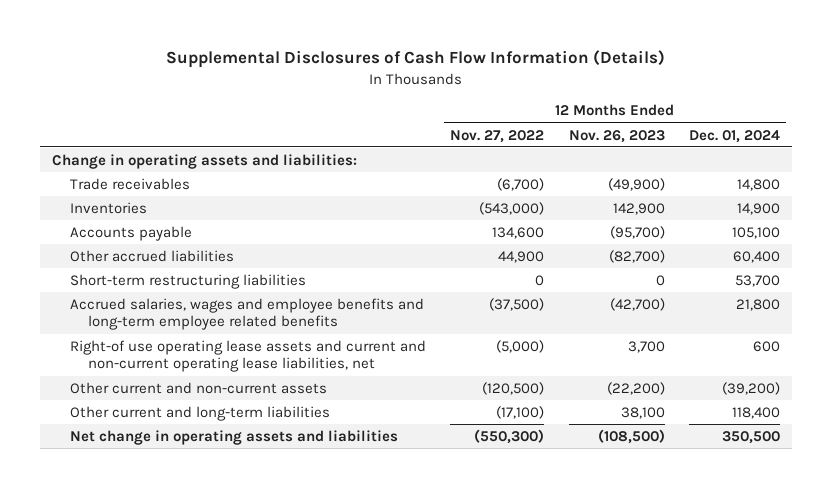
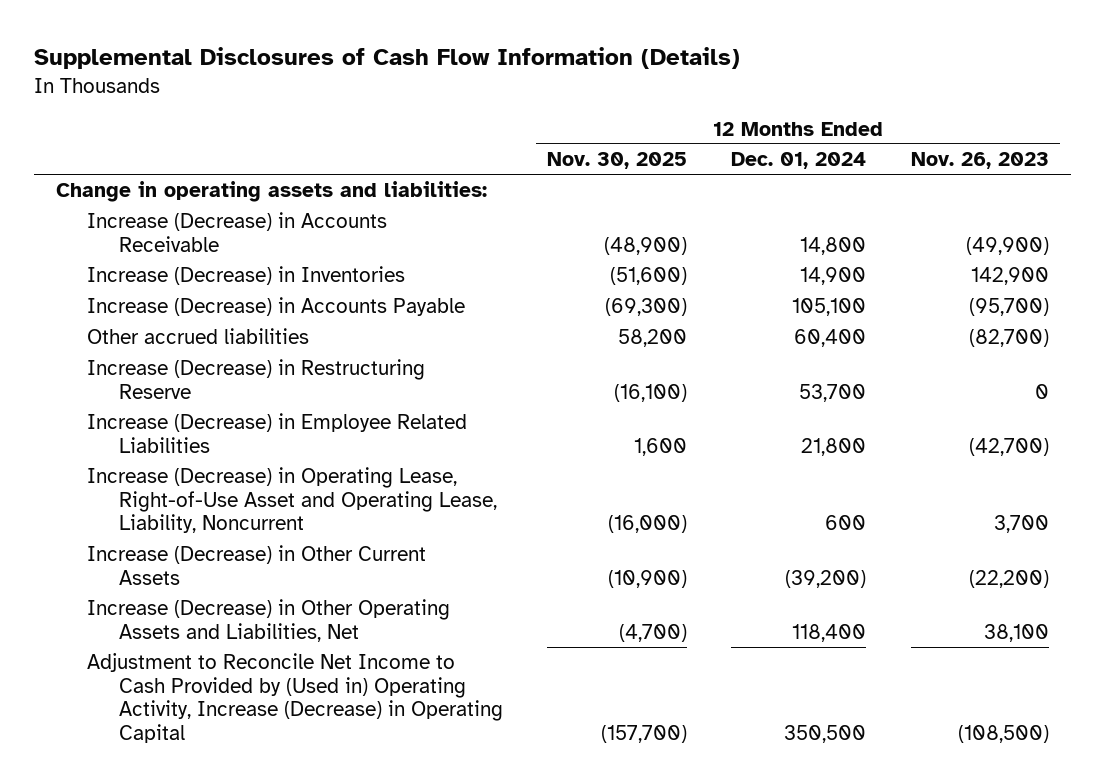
[450,129,545,143] Nov. 27, 2022 -> none
none -> [547,152,688,170] Nov. 30, 2025
[69,177,190,190] Trade receivables -> [87,212,388,252] Increase (Decrease) in Accounts Receivable
[69,201,147,214] Inventories -> [87,266,406,286] Increase (Decrease) in Inventories
[69,225,192,241] Accounts payable -> [87,297,466,317] Increase (Decrease) in Accounts Payable
[69,273,306,289] Short-term restructuring liabilities -> [87,359,426,399] Increase (Decrease) in Restructuring Reserve
[69,297,424,331] Accrued salaries, wages and employee benefits and long-term employee related benefits -> [87,413,468,453] Increase (Decrease) in Employee Related Liabilities
[69,339,426,373] Right-of use operating lease assets and current and non-current operating lease liabilities, net -> [87,467,498,534] Increase (Decrease) in Operating Lease, Right-of-Use Asset and Operating Lease, Liability, Noncurrent
[69,381,327,394] Other current and non-current assets -> [87,545,427,585] Increase (Decrease) in Other Current Assets
[69,405,330,421] Other current and long-term liabilities -> [87,599,451,642] Increase (Decrease) in Other Operating Assets and Liabilities, Net
[69,429,398,445] Net change in operating assets and liabilities -> [87,653,504,743] Adjustment to Reconcile Net Income to Cash Provided by (Used in) Operating Activity, Increase (Decrease) in Operating Capital

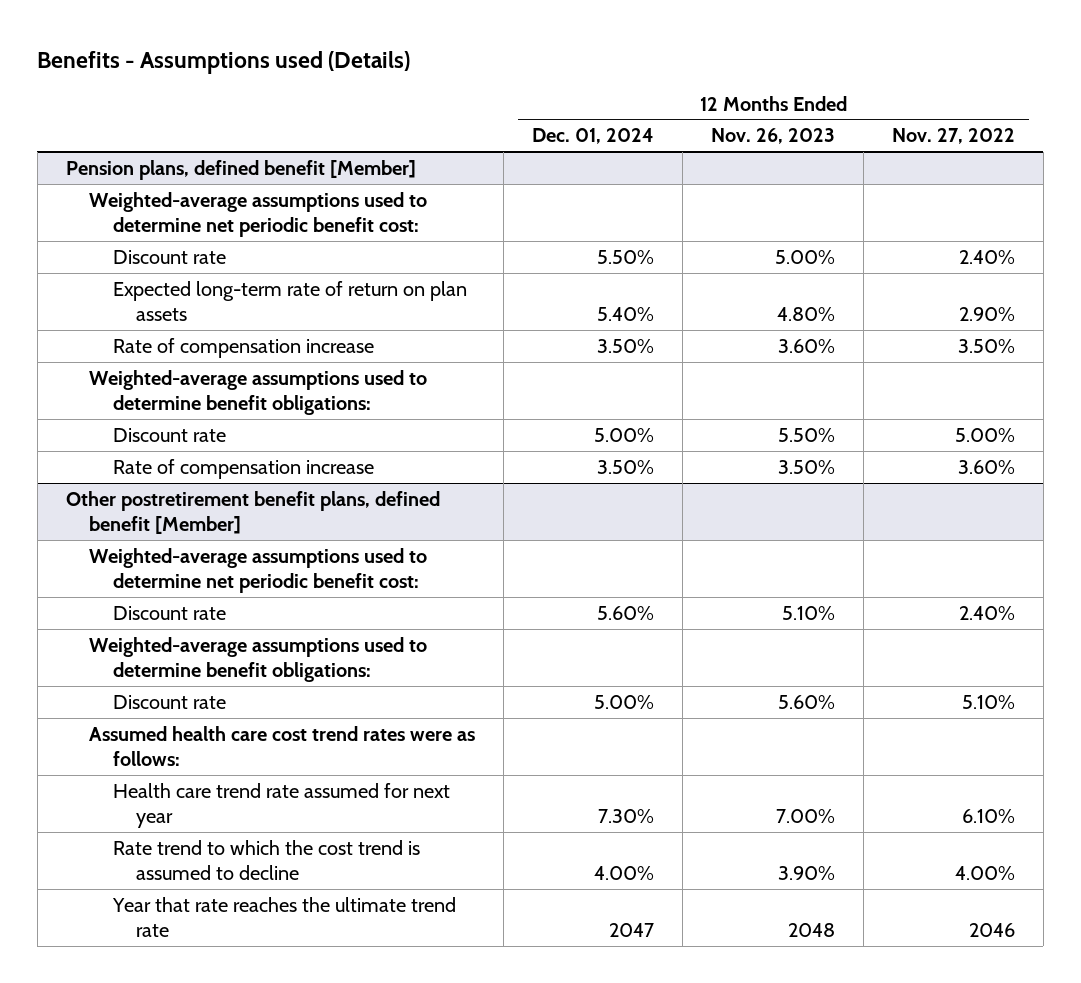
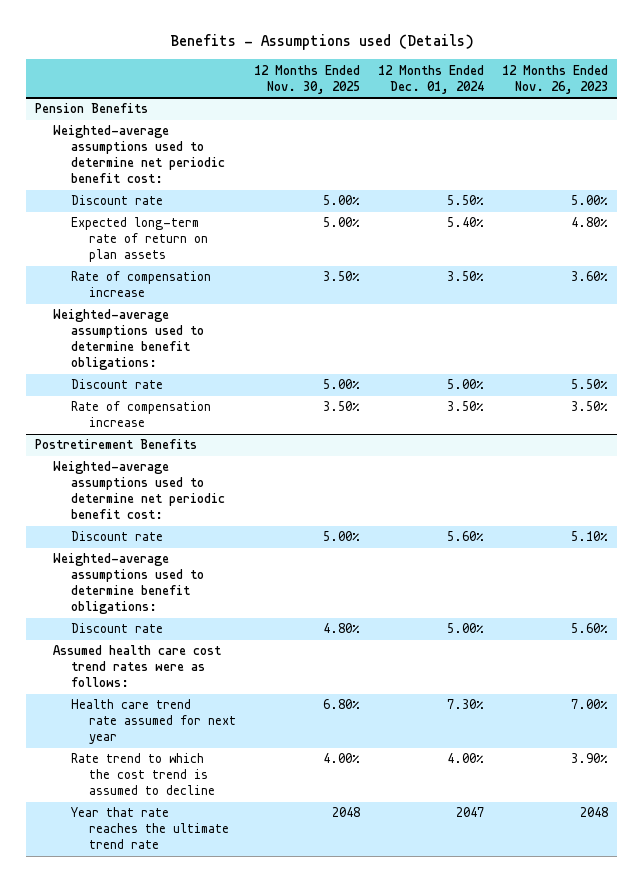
[891,128,1015,145] Nov. 27, 2022 -> none
none -> [253,64,360,94] 12 Months Ended Nov. 30, 2025
[65,159,416,180] Pension plans, defined benefit [Member] -> [35,103,149,114] Pension Benefits
[65,490,440,535] Other postretirement benefit plans, defined benefit [Member] -> [35,439,198,450] Postretirement Benefits

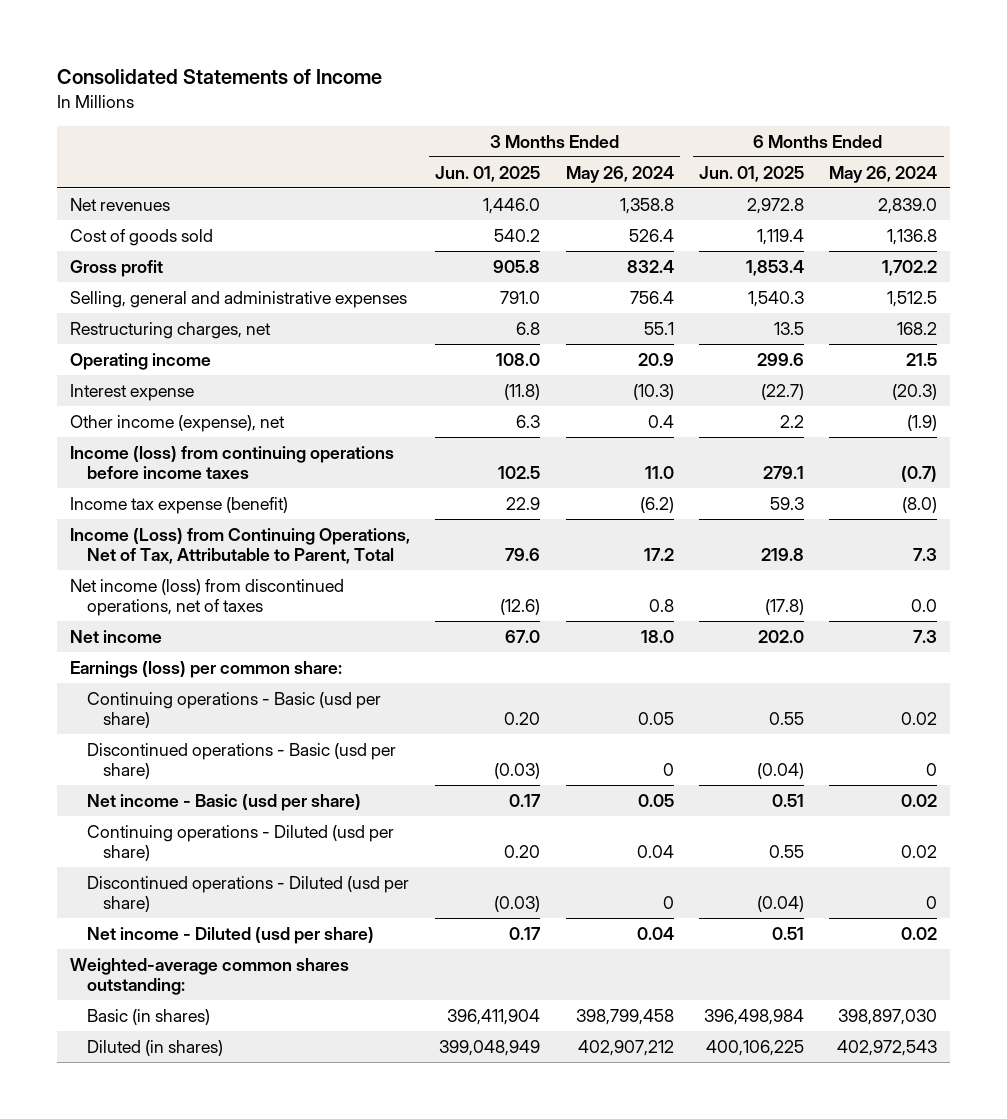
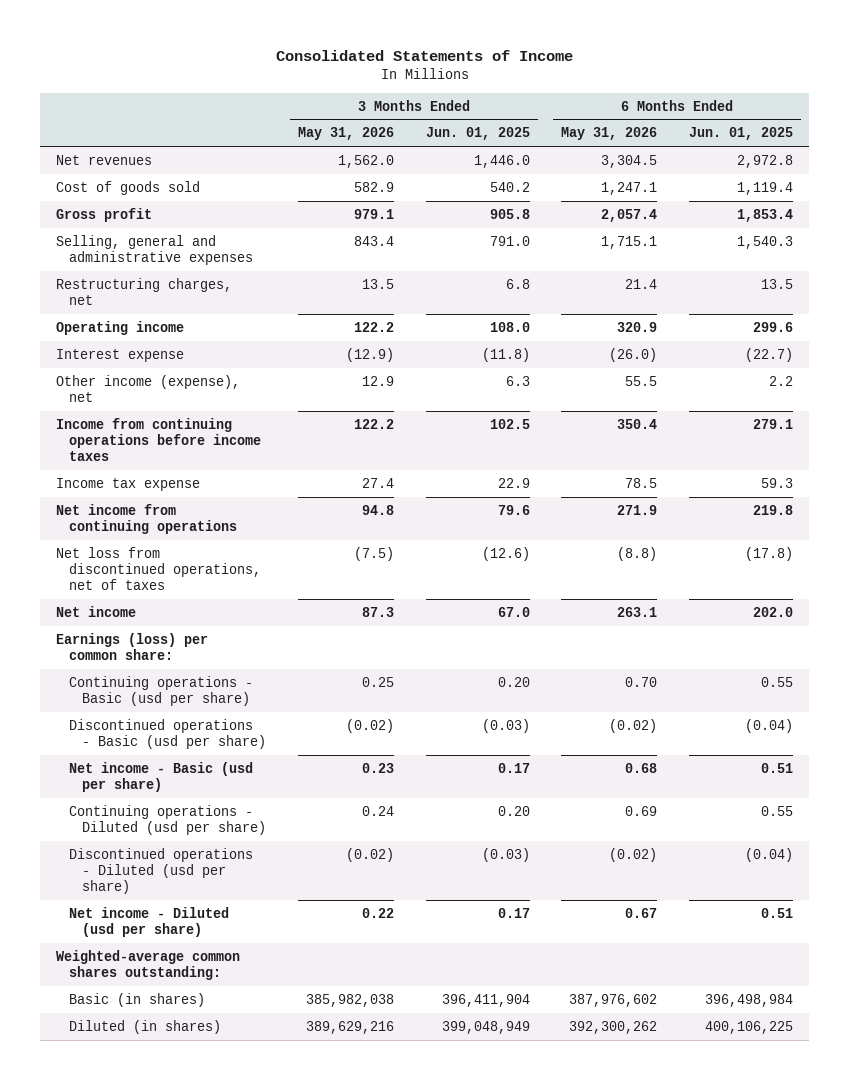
[565,165,674,183] May 26, 2024 -> none
[829,165,938,183] May 26, 2024 -> none
none -> [297,127,394,141] May 31, 2026
none -> [561,127,658,141] May 31, 2026
[70,445,395,480] Income (loss) from continuing operations before income taxes -> [56,417,262,462] Income from continuing operations before income taxes
[70,496,289,514] Income tax expense (benefit) -> [56,477,201,491] Income tax expense
[70,527,411,565] Income (Loss) from Continuing Operations, Net of Tax, Attributable to Parent, Total -> [56,503,238,535] Net income from continuing operations
[70,578,345,617] Net income (loss) from discontinued operations, net of taxes -> [56,546,262,591] Net loss from discontinued operations, net of taxes

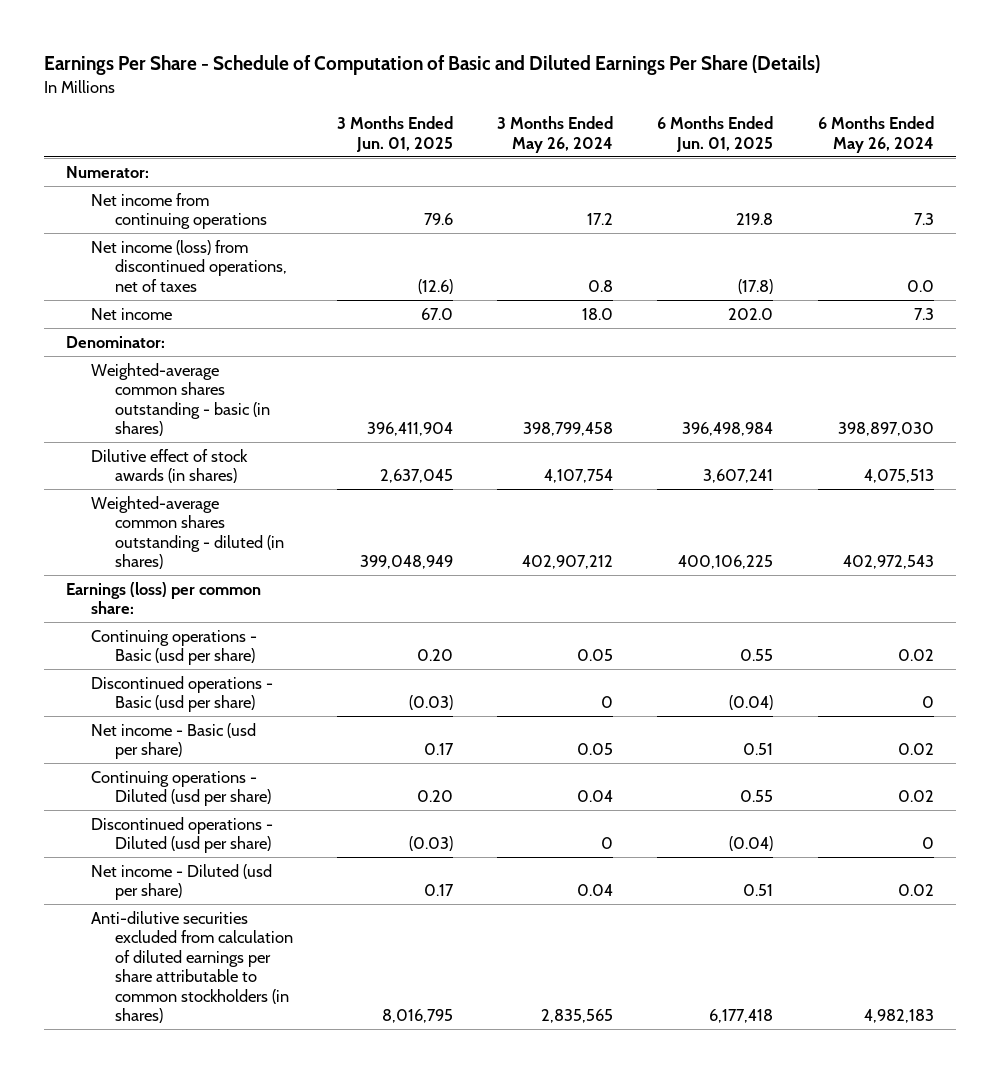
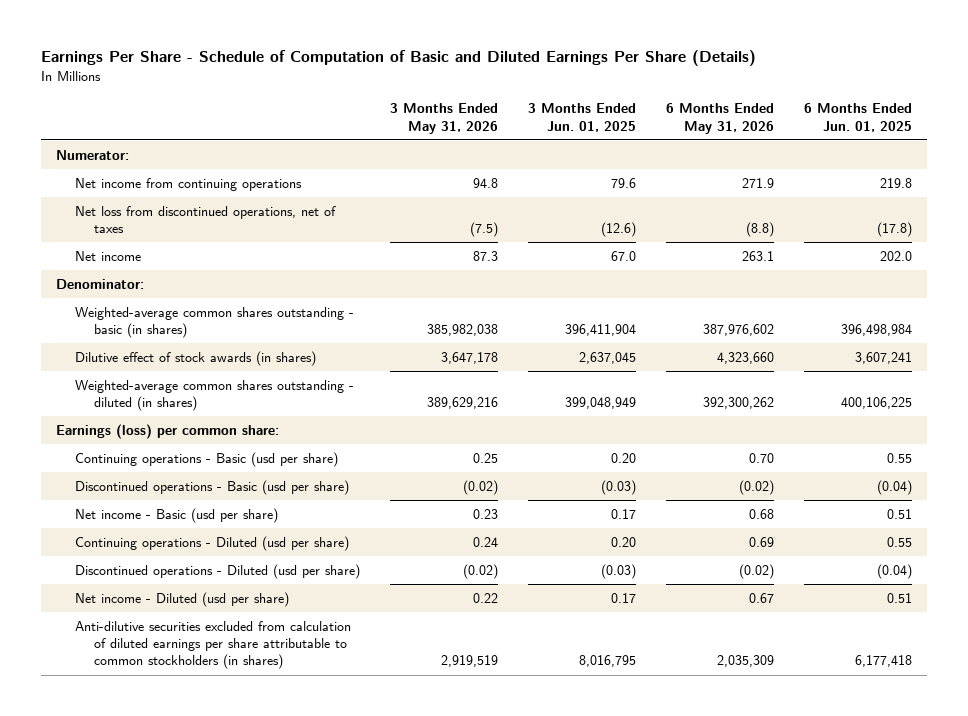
[497,116,614,153] 3 Months Ended May 26, 2024 -> none
[817,116,934,153] 6 Months Ended May 26, 2024 -> none
none -> [389,103,498,134] 3 Months Ended May 31, 2026
none -> [666,103,775,134] 6 Months Ended May 31, 2026
[90,239,288,292] Net income (loss) from discontinued operations, net of taxes -> [74,205,336,234] Net loss from discontinued operations, net of taxes

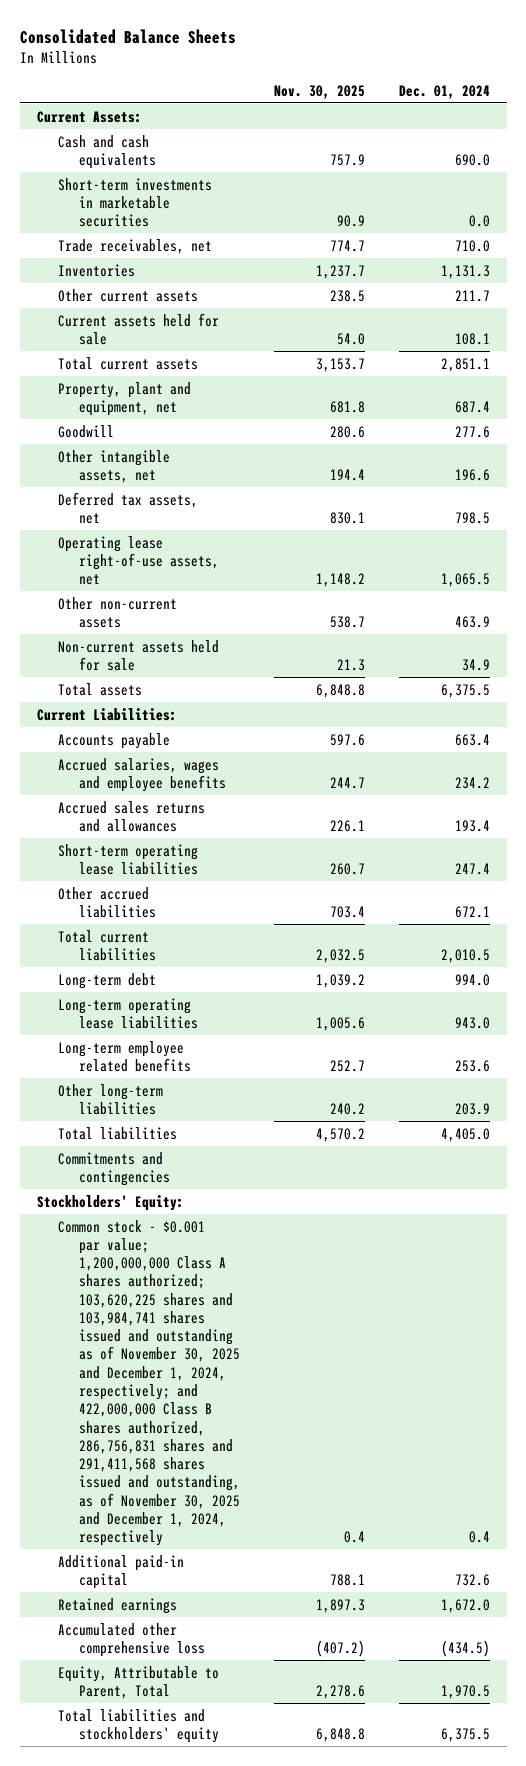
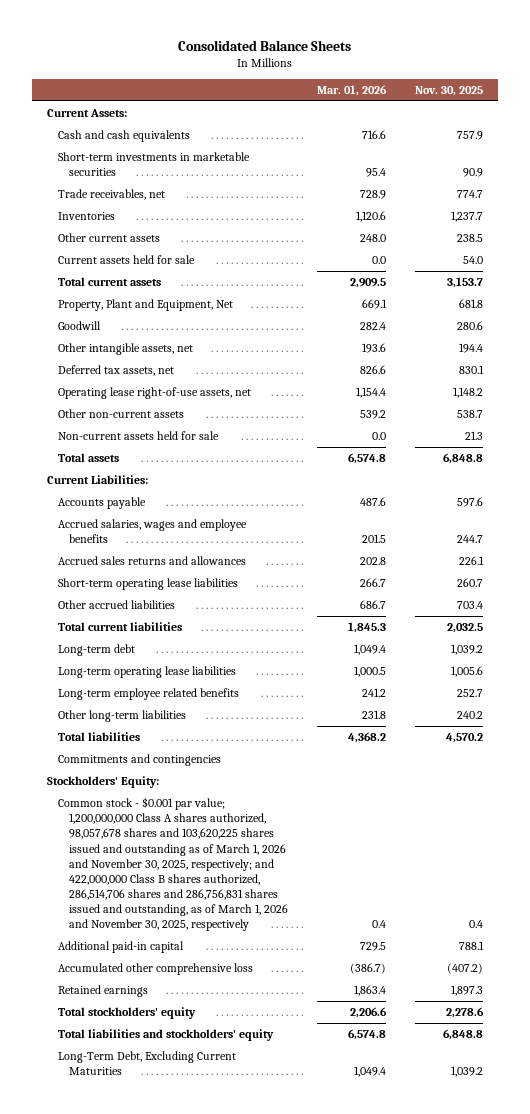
[398,84,490,99] Dec. 01, 2024 -> none
none -> [317,85,388,97] Mar. 01, 2026
[57,381,191,416] Property, plant and equipment, net -> [58,299,234,312] Property, Plant and Equipment, Net
[57,1219,240,1547] Common stock - $0.001 par value; 1,200,000,000 Class A shares authorized; 103,620,225 shares and 103,984,741 shares issued and outstanding as of November 30, 2025 and December 1, 2024, respectively; and 422,000,000 Class B shares authorized, 286,756,831 shares and 291,411,568 shares issued and outstanding, as of November 30, 2025 and December 1, 2024, respectively -> [58,797,289,932] Common stock - $0.001 par value; 1,200,000,000 Class A shares authorized, 98,057,678 shares and 103,620,225 shares issued and outstanding as of March 1, 2026 and November 30, 2025, respectively; and 422,000,000 Class B shares authorized, 286,514,706 shares and 286,756,831 shares issued and outstanding, as of March 1, 2026 and November 30, 2025, respectively
[57,1597,177,1614] Retained earnings -> [58,985,149,998] Retained earnings
[57,1665,219,1699] Equity, Attributable to Parent, Total -> [58,1007,197,1020] Total stockholders' equity
none -> [58,1051,237,1076] Long-Term Debt, Excluding Current Maturities

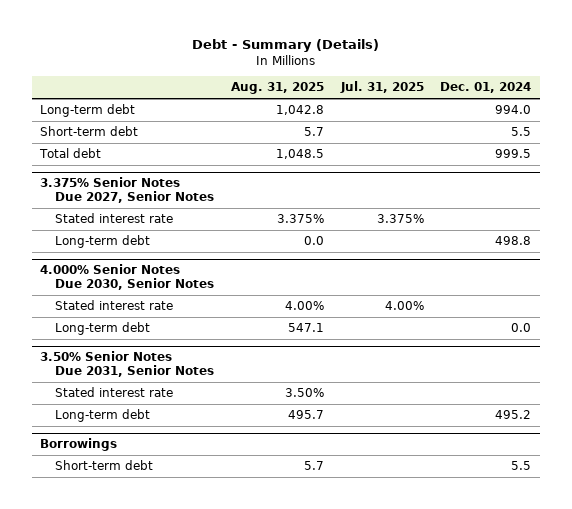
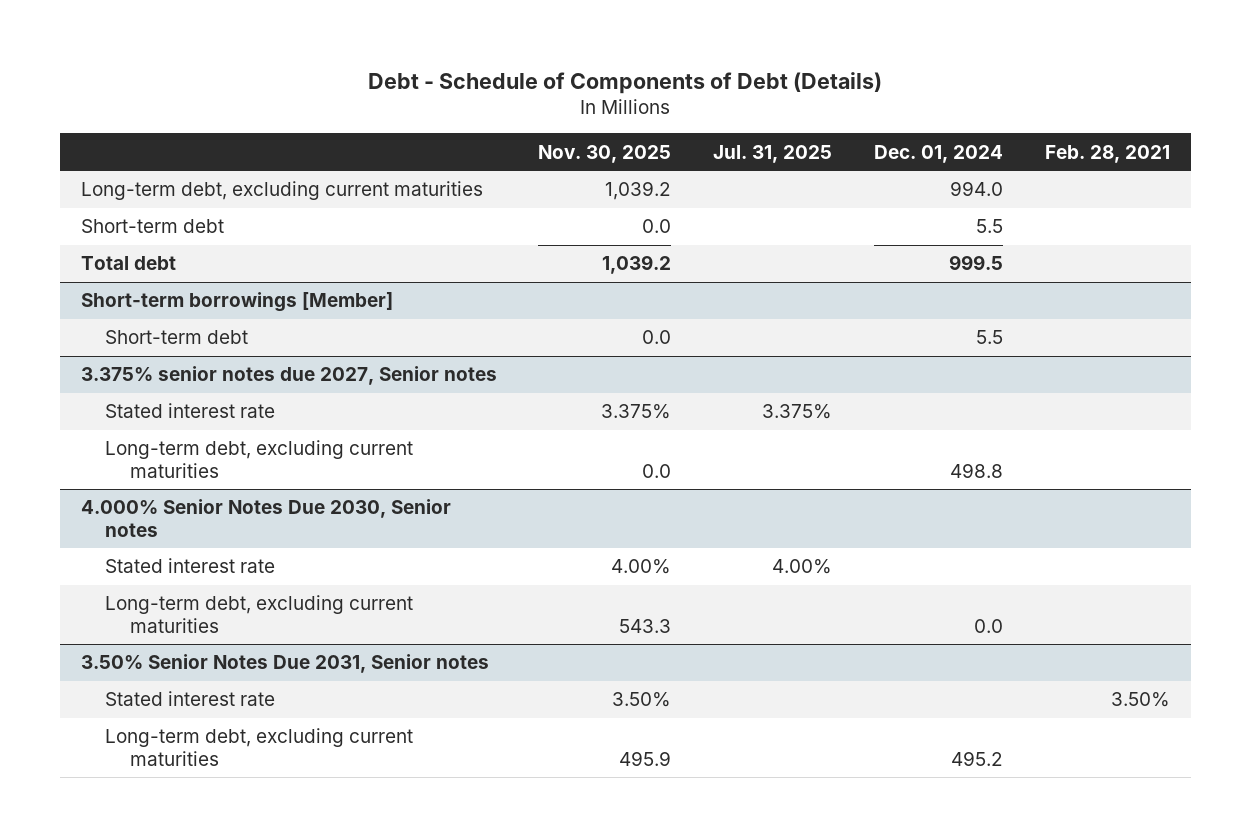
[191,39,379,53] Debt - Summary (Details) -> [368,71,883,94] Debt - Schedule of Components of Debt (Details)
[230,82,324,95] Aug. 31, 2025 -> none
none -> [538,144,672,163] Nov. 30, 2025
none -> [1045,144,1171,163] Feb. 28, 2021
[40,104,136,118] Long-term debt -> [80,181,483,201] Long-term debt, excluding current maturities
none -> [80,292,393,313] Short-term borrowings [Member]
none -> [105,330,249,345] Short-term debt
[40,177,214,204] 3.375% Senior Notes Due 2027, Senior Notes -> [80,366,497,386] 3.375% senior notes due 2027, Senior notes
[54,235,150,249] Long-term debt -> [105,440,414,478] Long-term debt, excluding current maturities
[40,264,214,291] 4.000% Senior Notes Due 2030, Senior Notes -> [80,499,451,537] 4.000% Senior Notes Due 2030, Senior notes
[54,322,150,336] Long-term debt -> [105,595,414,633] Long-term debt, excluding current maturities
[40,351,214,378] 3.50% Senior Notes Due 2031, Senior Notes -> [80,654,489,674] 3.50% Senior Notes Due 2031, Senior notes
[40,438,118,452] Borrowings -> none
[54,460,153,471] Short-term debt -> none
[54,409,150,423] Long-term debt -> [105,728,414,766] Long-term debt, excluding current maturities

